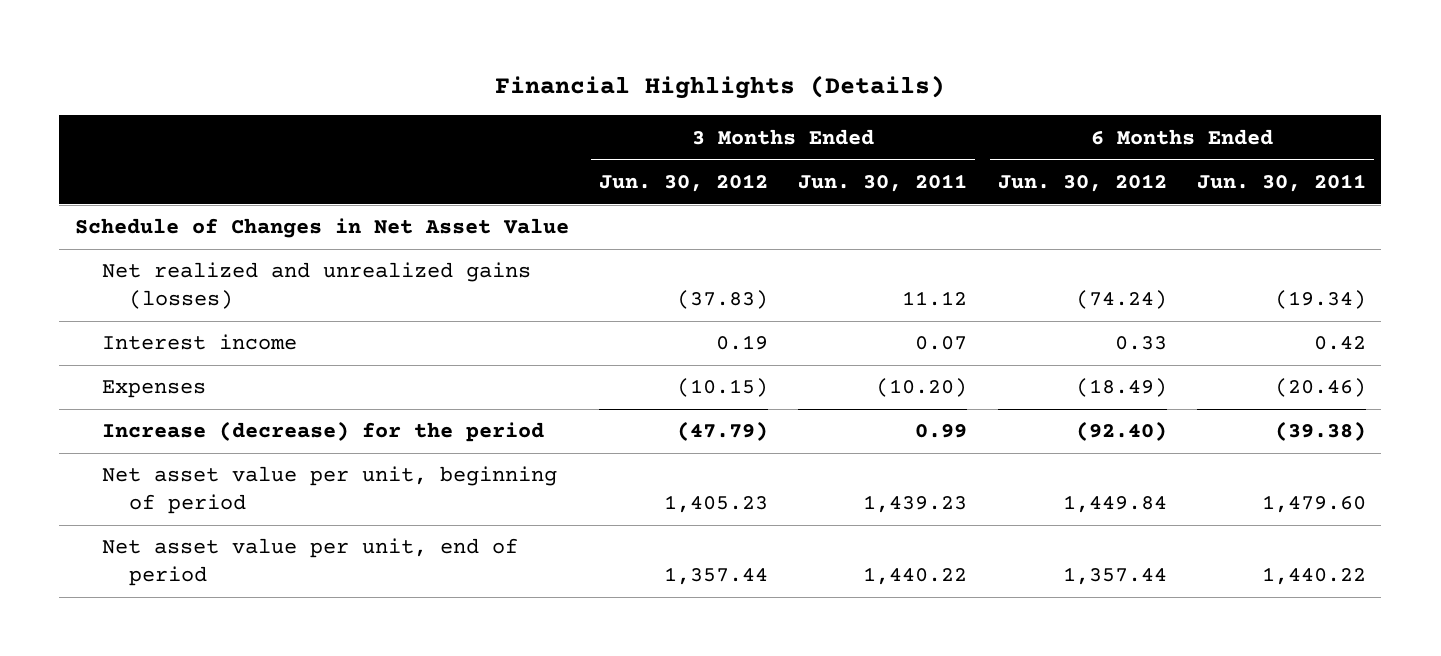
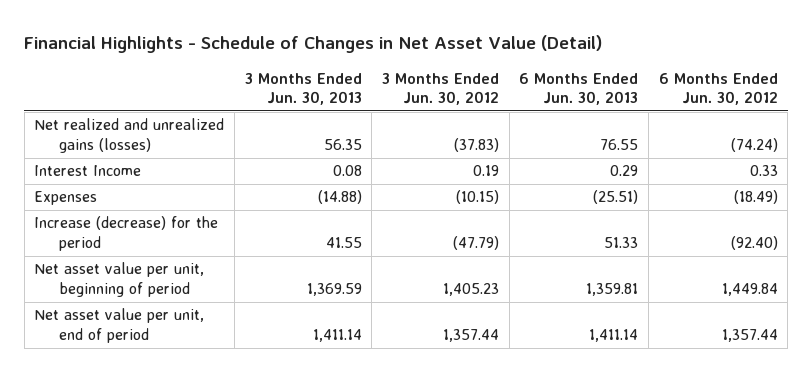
[495,75,946,100] Financial Highlights (Details) -> [24,35,603,54] Financial Highlights - Schedule of Changes in Net Asset Value (Detail)
[798,173,968,192] Jun. 30, 2011 -> none
[1197,173,1367,192] Jun. 30, 2011 -> none
none -> [244,72,362,106] 3 Months Ended Jun. 30, 2013
none -> [519,72,639,106] 6 Months Ended Jun. 30, 2013
[74,218,569,239] Schedule of Changes in Net Asset Value -> none
[101,334,297,351] Interest income -> [34,165,142,177] Interest Income

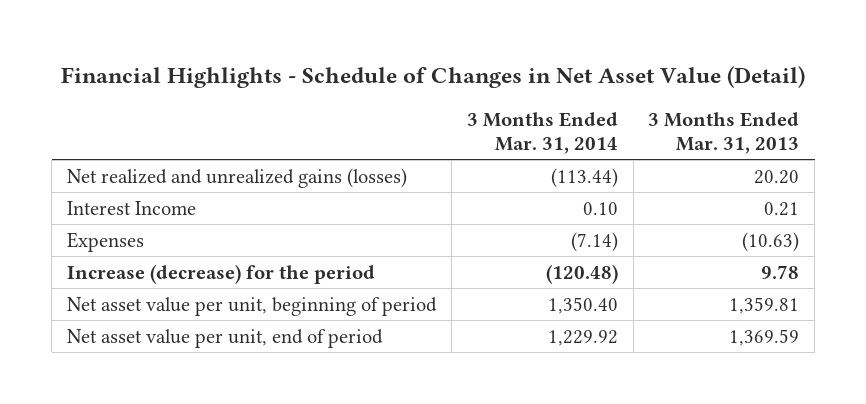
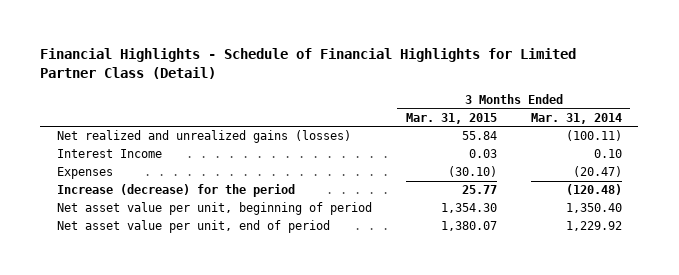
[61,66,806,89] Financial Highlights - Schedule of Changes in Net Asset Value (Detail) -> [40,48,577,80] Financial Highlights - Schedule of Financial Highlights for Limited Partner Class (Detail)
[648,112,800,155] 3 Months Ended Mar. 31, 2013 -> none
none -> [405,112,497,124] Mar. 31, 2015
[550,167,618,188] (113.44) -> [565,130,622,142] (100.11)
[570,231,618,252] (7.14) -> [572,166,622,178] (20.47)

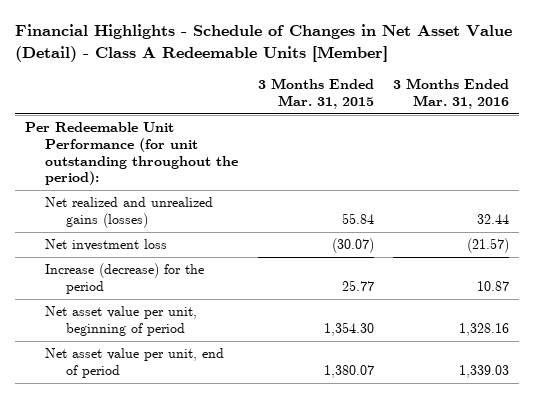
[40,48,577,80] Financial Highlights - Schedule of Financial Highlights for Limited Partner Class (Detail) -> [14,24,512,63] Financial Highlights - Schedule of Changes in Net Asset Value (Detail) - Class A Redeemable Units [Member]
[530,112,622,124] Mar. 31, 2014 -> none
none -> [393,78,510,109] 3 Months Ended Mar. 31, 2016
none -> [24,122,239,186] Per Redeemable Unit Performance (for unit outstanding throughout the period):
[57,149,163,159] Interest Income -> none
[57,167,114,180] Expenses -> none
none -> [45,239,168,252] Net investment loss

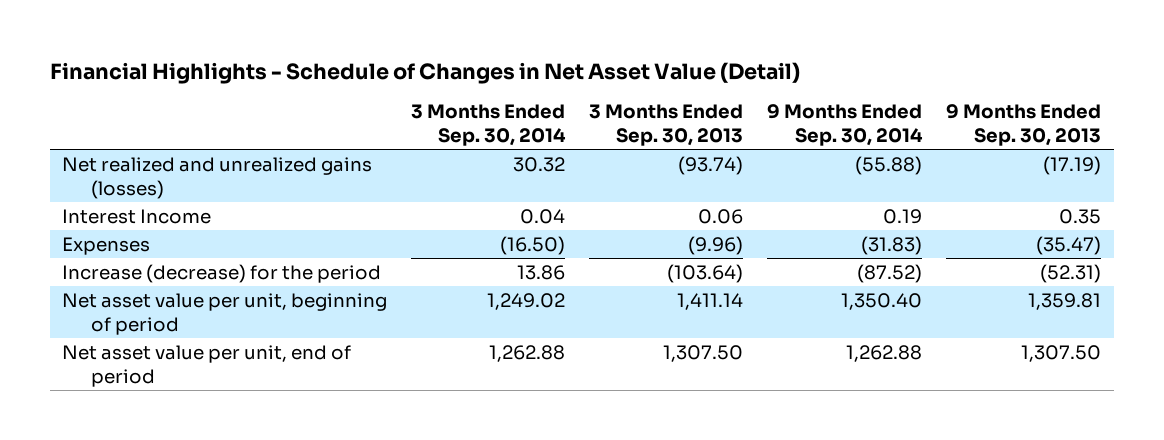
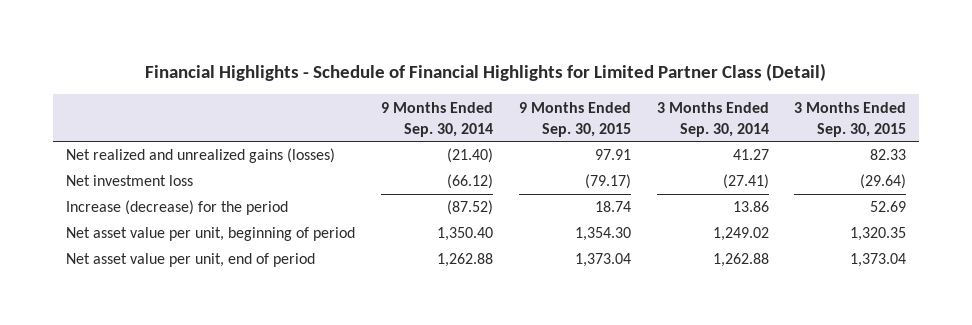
[49,61,800,84] Financial Highlights - Schedule of Changes in Net Asset Value (Detail) -> [145,63,827,82] Financial Highlights - Schedule of Financial Highlights for Limited Partner Class (Detail)
[589,104,744,146] 3 Months Ended Sep. 30, 2013 -> none
[946,104,1102,146] 9 Months Ended Sep. 30, 2013 -> none
none -> [518,101,631,137] 9 Months Ended Sep. 30, 2015
none -> [794,101,907,137] 3 Months Ended Sep. 30, 2015
[62,208,212,224] Interest Income -> none
[62,236,151,255] Expenses -> none
[513,156,566,172] 30.32 -> [732,149,769,161] 41.27
[855,155,923,175] (55.88) -> [446,148,493,164] (21.40)
none -> [66,175,194,187] Net investment loss

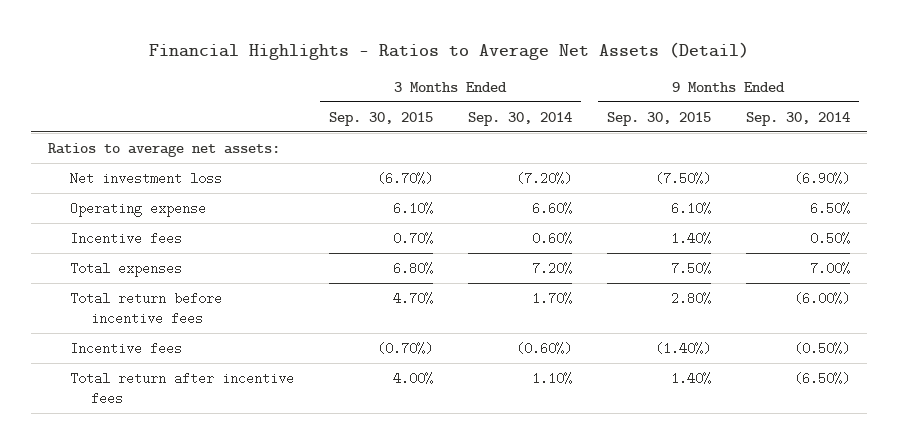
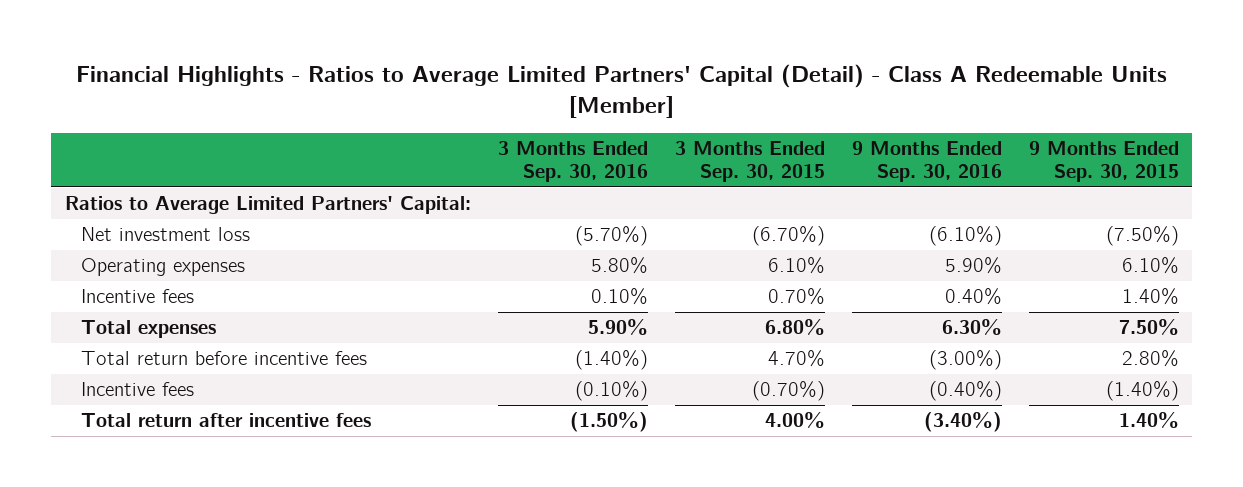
[148,41,749,60] Financial Highlights - Ratios to Average Net Assets (Detail) -> [75,63,1167,118] Financial Highlights - Ratios to Average Limited Partners' Capital (Detail) - Class A Redeemable Units [Member]
[467,111,572,126] Sep. 30, 2014 -> none
[745,111,850,126] Sep. 30, 2014 -> none
none -> [497,140,648,183] 3 Months Ended Sep. 30, 2016
none -> [851,140,1002,183] 9 Months Ended Sep. 30, 2016
[48,142,281,157] Ratios to average net assets: -> [64,196,471,215] Ratios to Average Limited Partners' Capital:
[69,201,206,217] Operating expense -> [81,258,246,277] Operating expenses

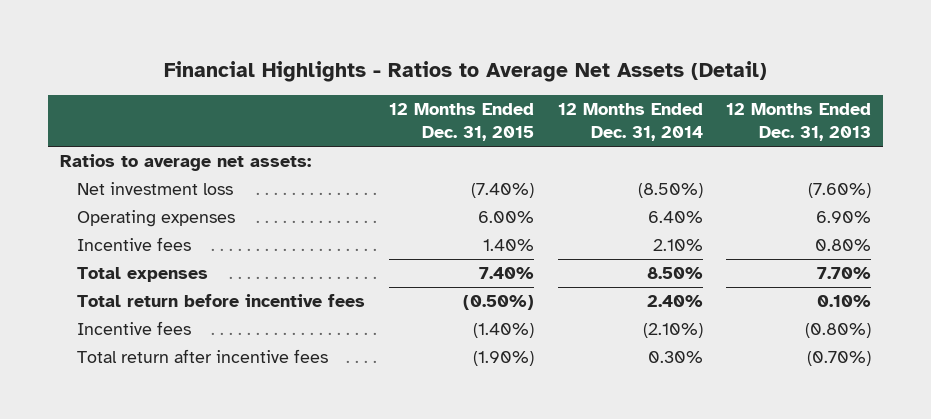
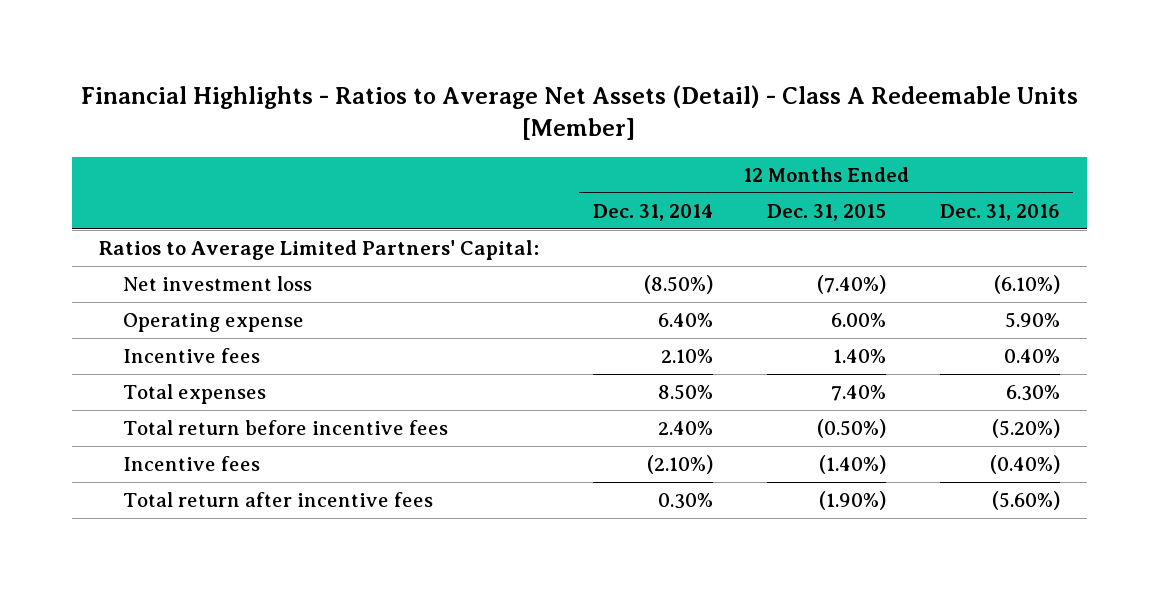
[163,60,767,82] Financial Highlights - Ratios to Average Net Assets (Detail) -> [81,84,1079,141] Financial Highlights - Ratios to Average Net Assets (Detail) - Class A Redeemable Units [Member]
[726,103,872,142] 12 Months Ended Dec. 31, 2013 -> none
none -> [939,203,1060,221] Dec. 31, 2016
[60,154,312,172] Ratios to average net assets: -> [98,240,539,261] Ratios to Average Limited Partners' Capital:
[77,210,236,228] Operating expenses -> [123,313,305,333] Operating expense

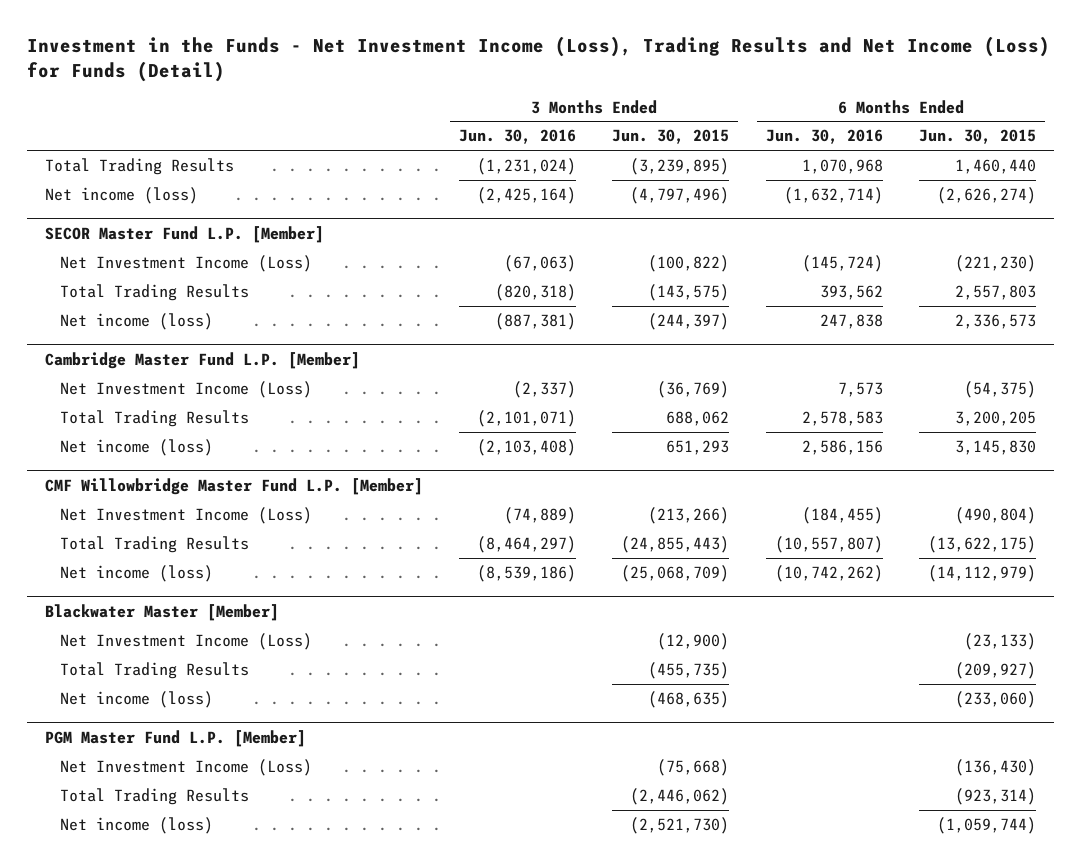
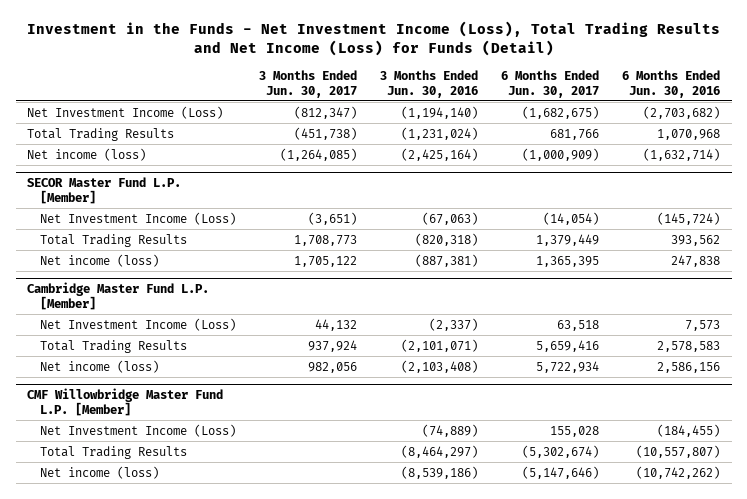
[26,35,1050,82] Investment in the Funds - Net Investment Income (Loss), Trading Results and Net Income (Loss) for Funds (Detail) -> [26,21,720,57] Investment in the Funds - Net Investment Income (Loss), Total Trading Results and Net Income (Loss) for Funds (Detail)
[612,129,730,145] Jun. 30, 2015 -> none
[919,129,1037,145] Jun. 30, 2015 -> none
none -> [258,69,357,98] 3 Months Ended Jun. 30, 2017
none -> [500,69,599,98] 6 Months Ended Jun. 30, 2017
none -> [27,105,224,119] Net Investment Income (Loss)
[44,603,279,621] Blackwater Master [Member] -> none
[60,633,313,651] Net Investment Income (Loss) -> none
[60,662,250,680] Total Trading Results -> none
[60,691,214,709] Net income (loss) -> none
[44,729,306,747] PGM Master Fund L.P. [Member] -> none
[60,759,313,777] Net Investment Income (Loss) -> none
[60,788,250,806] Total Trading Results -> none
[60,817,214,835] Net income (loss) -> none

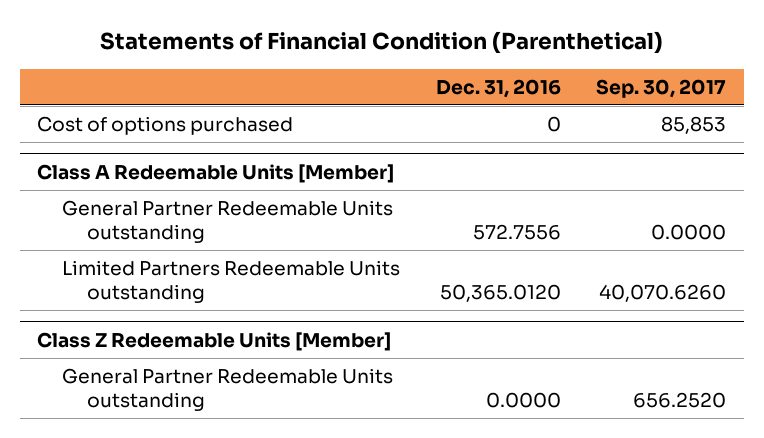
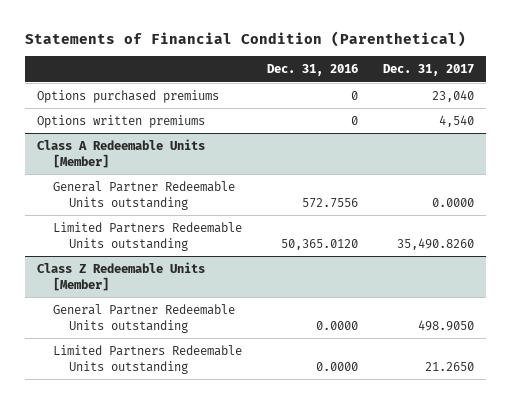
[596,78,727,98] Sep. 30, 2017 -> none
none -> [382,64,474,77] Dec. 31, 2017
[37,115,294,135] Cost of options purchased -> none
none -> [37,90,220,104] Options purchased premiums
none -> [37,115,206,129] Options written premiums
none -> [53,345,243,374] Limited Partners Redeemable Units outstanding

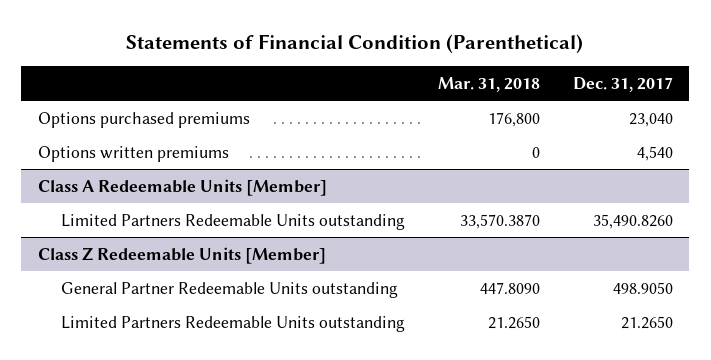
[266,64,358,77] Dec. 31, 2016 -> none
none -> [437,77,540,93] Mar. 31, 2018
[53,181,236,210] General Partner Redeemable Units outstanding -> none

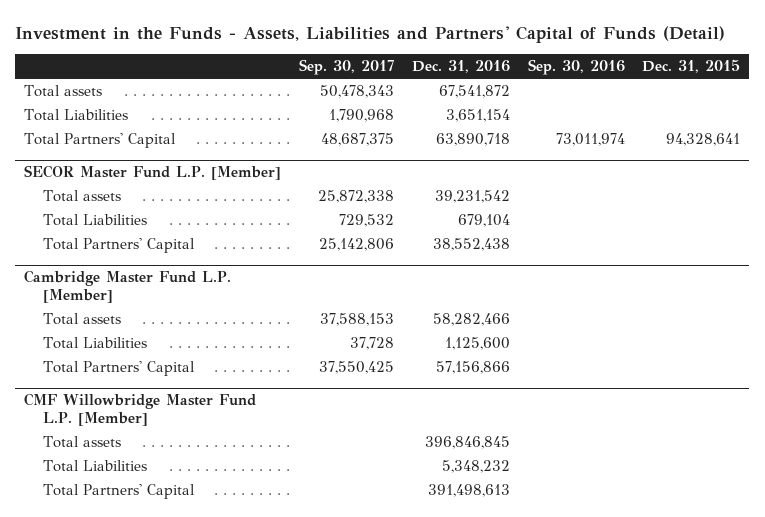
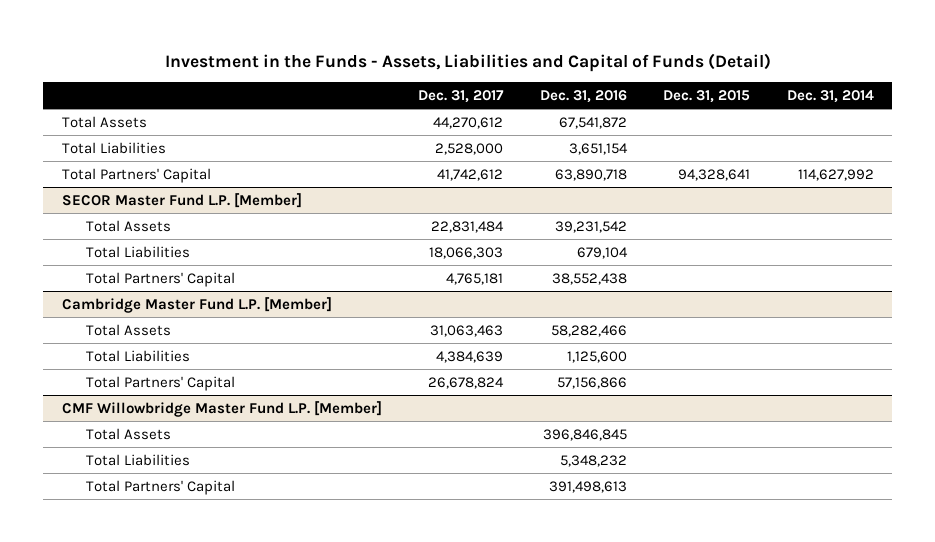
[15,25,726,43] Investment in the Funds - Assets, Liabilities and Partners' Capital of Funds (Detail) -> [164,52,771,72] Investment in the Funds - Assets, Liabilities and Capital of Funds (Detail)
[298,59,394,76] Sep. 30, 2017 -> none
[527,59,625,76] Sep. 30, 2016 -> none
none -> [418,89,505,103] Dec. 31, 2017
none -> [786,89,874,103] Dec. 31, 2014
[24,85,103,98] Total assets -> [61,115,147,128] Total Assets
[43,190,122,203] Total assets -> [85,219,171,232] Total Assets
[43,313,122,326] Total assets -> [85,323,171,336] Total Assets
[43,436,122,449] Total assets -> [85,427,171,440] Total Assets

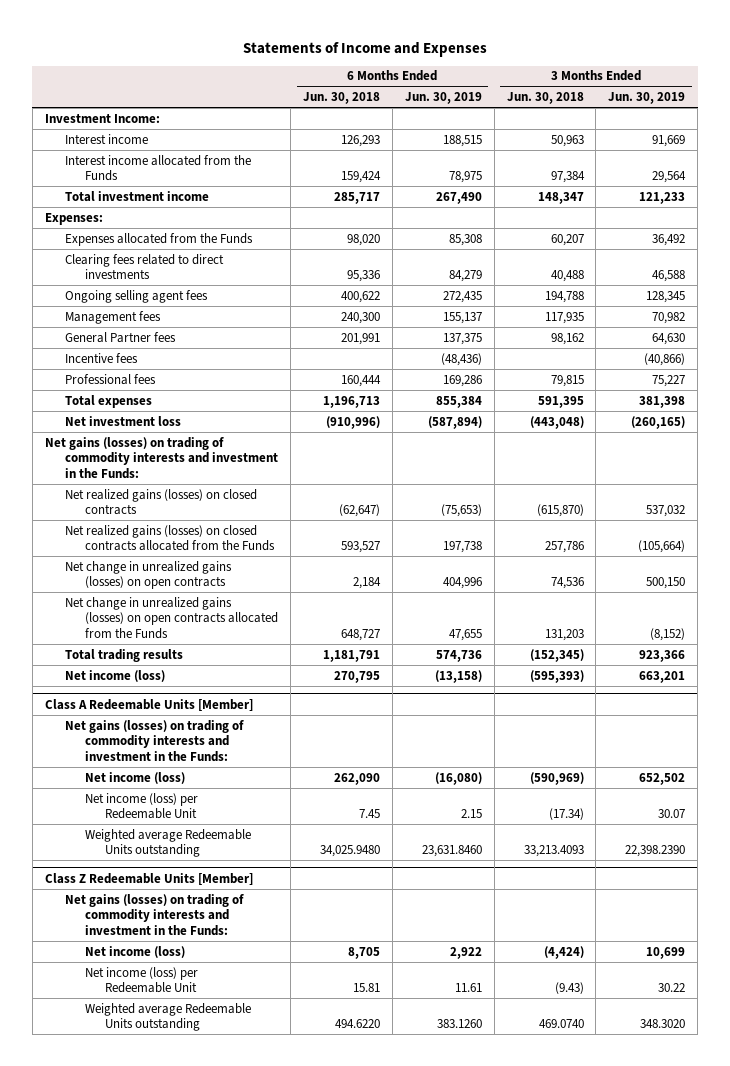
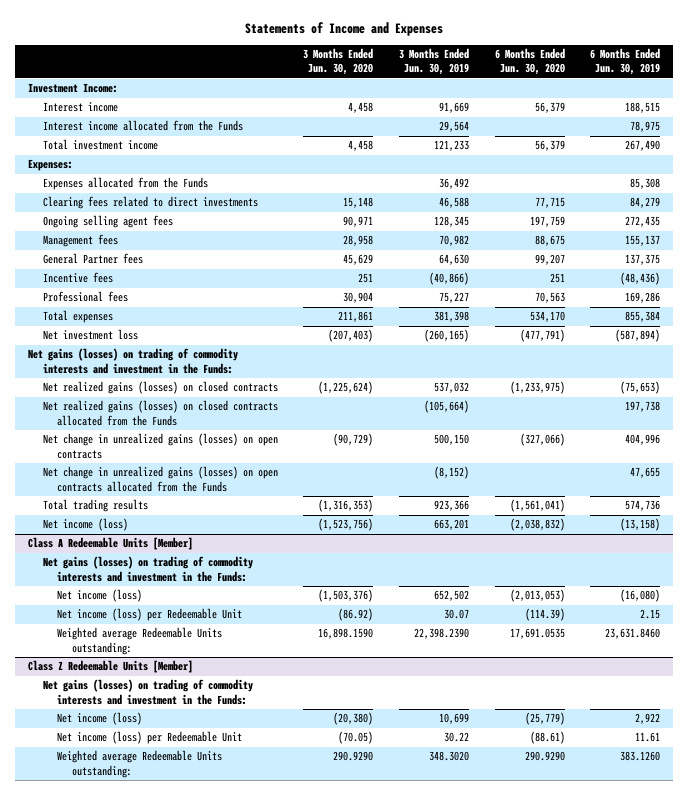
[302,92,380,105] Jun. 30, 2018 -> none
[506,92,584,105] Jun. 30, 2018 -> none
none -> [303,47,374,76] 3 Months Ended Jun. 30, 2020
none -> [494,47,565,76] 6 Months Ended Jun. 30, 2020
[85,828,252,858] Weighted average Redeemable Units outstanding -> [57,627,223,655] Weighted average Redeemable Units outstanding:
[85,1002,252,1032] Weighted average Redeemable Units outstanding -> [57,750,223,778] Weighted average Redeemable Units outstanding:

